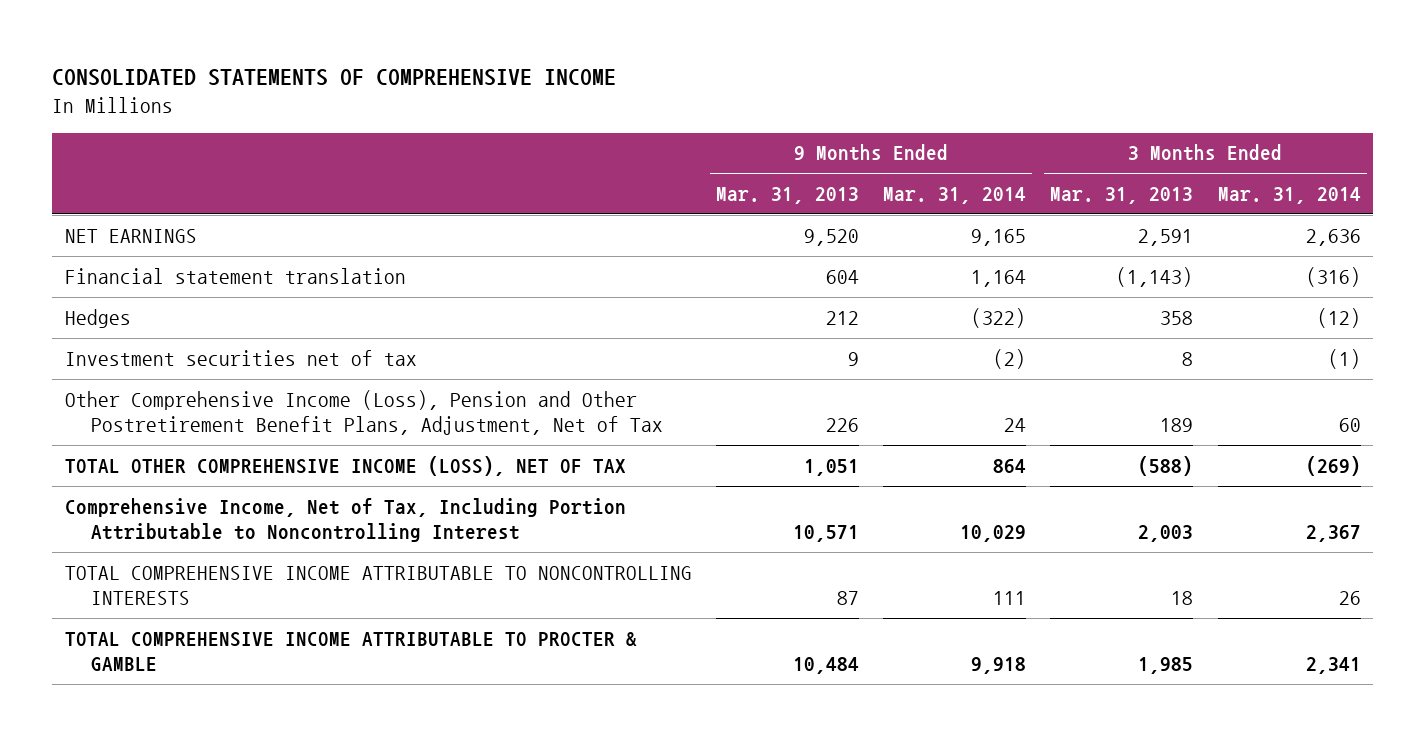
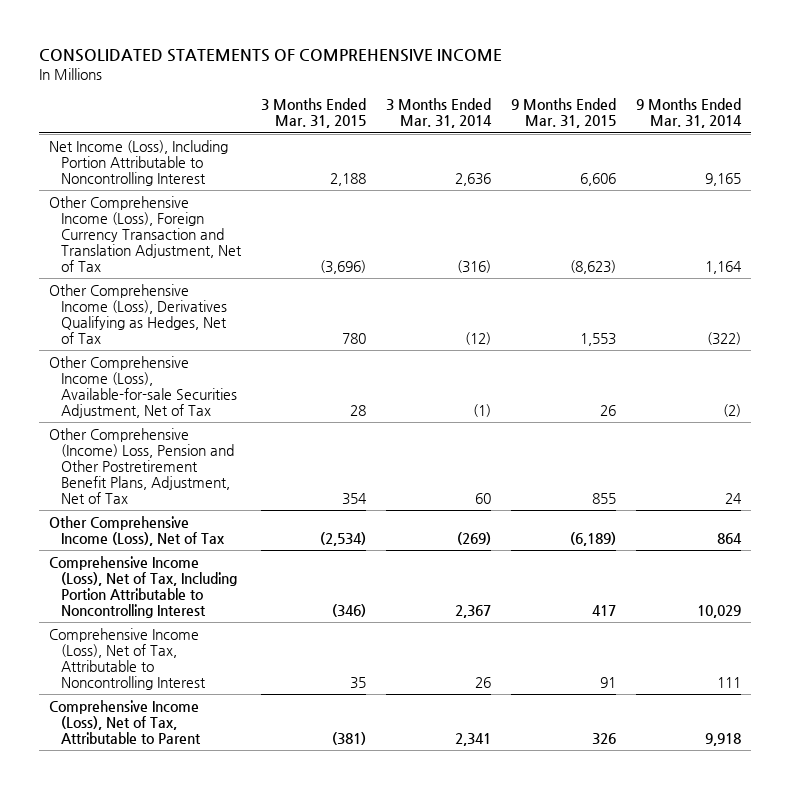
[715,186,859,204] Mar. 31, 2013 -> none
[1050,186,1194,204] Mar. 31, 2013 -> none
none -> [261,98,367,129] 3 Months Ended Mar. 31, 2015
none -> [511,98,617,129] 9 Months Ended Mar. 31, 2015
[64,228,197,243] NET EARNINGS -> [48,139,228,186] Net Income (Loss), Including Portion Attributable to Noncontrolling Interest
[64,267,406,284] Financial statement translation -> [48,195,243,272] Other Comprehensive Income (Loss), Foreign Currency Transaction and Translation Adjustment, Net of Tax
[64,308,131,328] Hedges -> [48,283,228,344] Other Comprehensive Income (Loss), Derivatives Qualifying as Hedges, Net of Tax
[64,349,417,366] Investment securities net of tax -> [48,355,238,418] Other Comprehensive Income (Loss), Available-for-sale Securities Adjustment, Net of Tax
[64,389,663,435] Other Comprehensive Income (Loss), Pension and Other Postretirement Benefit Plans, Adjustment, Net of Tax -> [48,427,235,504] Other Comprehensive (Income) Loss, Pension and Other Postretirement Benefit Plans, Adjustment, Net of Tax
[64,455,626,476] TOTAL OTHER COMPREHENSIVE INCOME (LOSS), NET OF TAX -> [48,515,226,546] Other Comprehensive Income (Loss), Net of Tax
[64,497,626,542] Comprehensive Income, Net of Tax, Including Portion Attributable to Noncontrolling Interest -> [48,555,238,618] Comprehensive Income (Loss), Net of Tax, Including Portion Attributable to Noncontrolling Interest
[64,565,692,605] TOTAL COMPREHENSIVE INCOME ATTRIBUTABLE TO NONCONTROLLING INTERESTS -> [48,627,207,690] Comprehensive Income (Loss), Net of Tax, Attributable to Noncontrolling Interest
[64,630,637,671] TOTAL COMPREHENSIVE INCOME ATTRIBUTABLE TO PROCTER & GAMBLE -> [48,699,202,744] Comprehensive Income (Loss), Net of Tax, Attributable to Parent

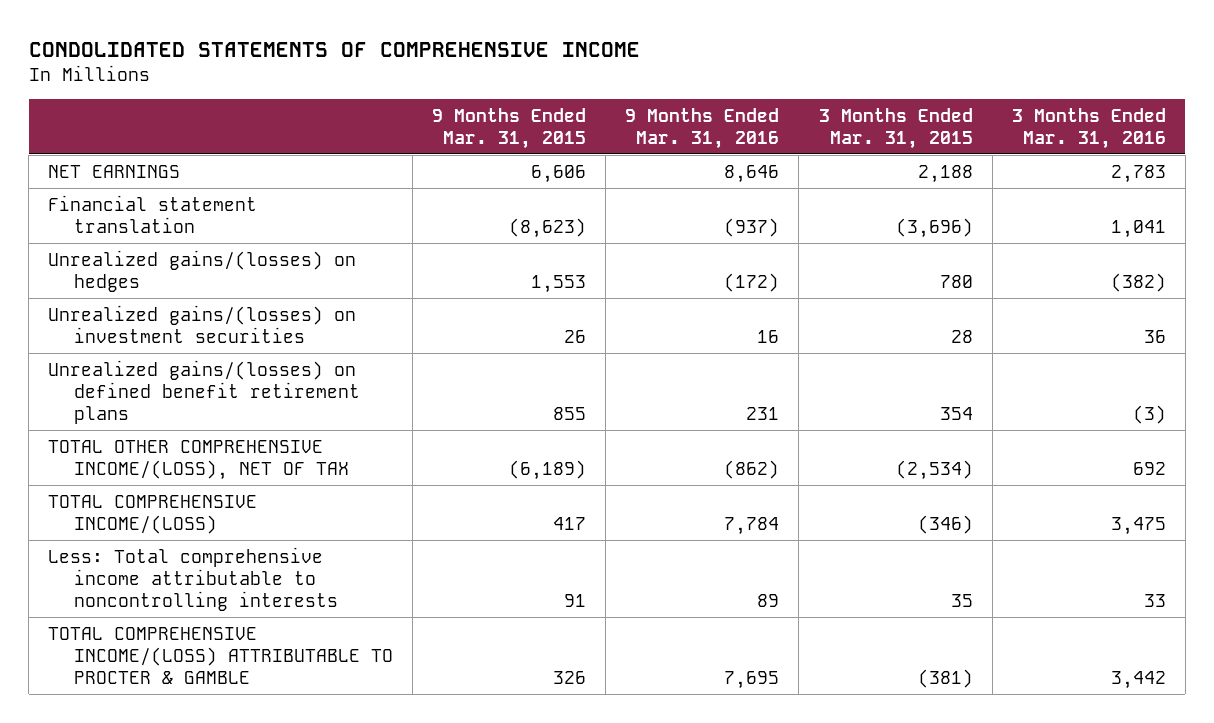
[38,49,502,63] CONSOLIDATED STATEMENTS OF COMPREHENSIVE INCOME -> [28,41,640,57] CONDOLIDATED STATEMENTS OF COMPREHENSIVE INCOME
[386,98,493,129] 3 Months Ended Mar. 31, 2014 -> none
[636,98,743,129] 9 Months Ended Mar. 31, 2014 -> none
none -> [625,107,780,149] 9 Months Ended Mar. 31, 2016
none -> [1011,107,1166,149] 3 Months Ended Mar. 31, 2016
[48,139,228,186] Net Income (Loss), Including Portion Attributable to Noncontrolling Interest -> [48,164,181,178] NET EARNINGS
[48,195,243,272] Other Comprehensive Income (Loss), Foreign Currency Transaction and Translation Adjustment, Net of Tax -> [48,194,258,233] Financial statement translation
[48,283,228,344] Other Comprehensive Income (Loss), Derivatives Qualifying as Hedges, Net of Tax -> [48,249,357,292] Unrealized gains/(losses) on hedges
[48,355,238,418] Other Comprehensive Income (Loss), Available-for-sale Securities Adjustment, Net of Tax -> [48,304,357,343] Unrealized gains/(losses) on investment securities
[48,427,235,504] Other Comprehensive (Income) Loss, Pension and Other Postretirement Benefit Plans, Adjustment, Net of Tax -> [48,359,360,424] Unrealized gains/(losses) on defined benefit retirement plans
[48,515,226,546] Other Comprehensive Income (Loss), Net of Tax -> [48,439,349,480] TOTAL OTHER COMPREHENSIVE INCOME/(LOSS), NET OF TAX
[48,555,238,618] Comprehensive Income (Loss), Net of Tax, Including Portion Attributable to Noncontrolling Interest -> [48,494,258,534] TOTAL COMPREHENSIVE INCOME/(LOSS)
[48,627,207,690] Comprehensive Income (Loss), Net of Tax, Attributable to Noncontrolling Interest -> [48,546,338,611] Less: Total comprehensive income attributable to noncontrolling interests
[48,699,202,744] Comprehensive Income (Loss), Net of Tax, Attributable to Parent -> [48,626,393,684] TOTAL COMPREHENSIVE INCOME/(LOSS) ATTRIBUTABLE TO PROCTER & GAMBLE

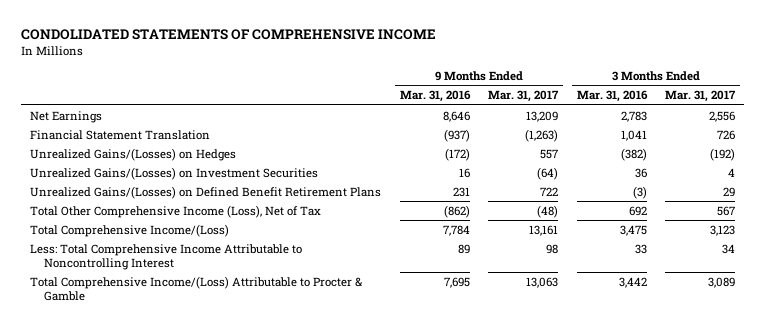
[432,107,587,149] 9 Months Ended Mar. 31, 2015 -> none
[818,107,973,149] 3 Months Ended Mar. 31, 2015 -> none
none -> [488,90,560,103] Mar. 31, 2017
none -> [664,90,736,103] Mar. 31, 2017
[48,164,181,178] NET EARNINGS -> [30,110,103,123] Net Earnings
[48,194,258,233] Financial statement translation -> [30,129,211,140] Financial Statement Translation
[48,249,357,292] Unrealized gains/(losses) on hedges -> [30,147,237,161] Unrealized Gains/(Losses) on Hedges
[48,304,357,343] Unrealized gains/(losses) on investment securities -> [30,166,319,180] Unrealized Gains/(Losses) on Investment Securities
[48,359,360,424] Unrealized gains/(losses) on defined benefit retirement plans -> [30,185,382,199] Unrealized Gains/(Losses) on Defined Benefit Retirement Plans
[48,439,349,480] TOTAL OTHER COMPREHENSIVE INCOME/(LOSS), NET OF TAX -> [30,204,322,218] Total Other Comprehensive Income (Loss), Net of Tax
[48,494,258,534] TOTAL COMPREHENSIVE INCOME/(LOSS) -> [30,223,230,237] Total Comprehensive Income/(Loss)
[48,546,338,611] Less: Total comprehensive income attributable to noncontrolling interests -> [30,243,303,270] Less: Total Comprehensive Income Attributable to Noncontrolling Interest
[48,626,393,684] TOTAL COMPREHENSIVE INCOME/(LOSS) ATTRIBUTABLE TO PROCTER & GAMBLE -> [30,275,363,301] Total Comprehensive Income/(Loss) Attributable to Procter & Gamble

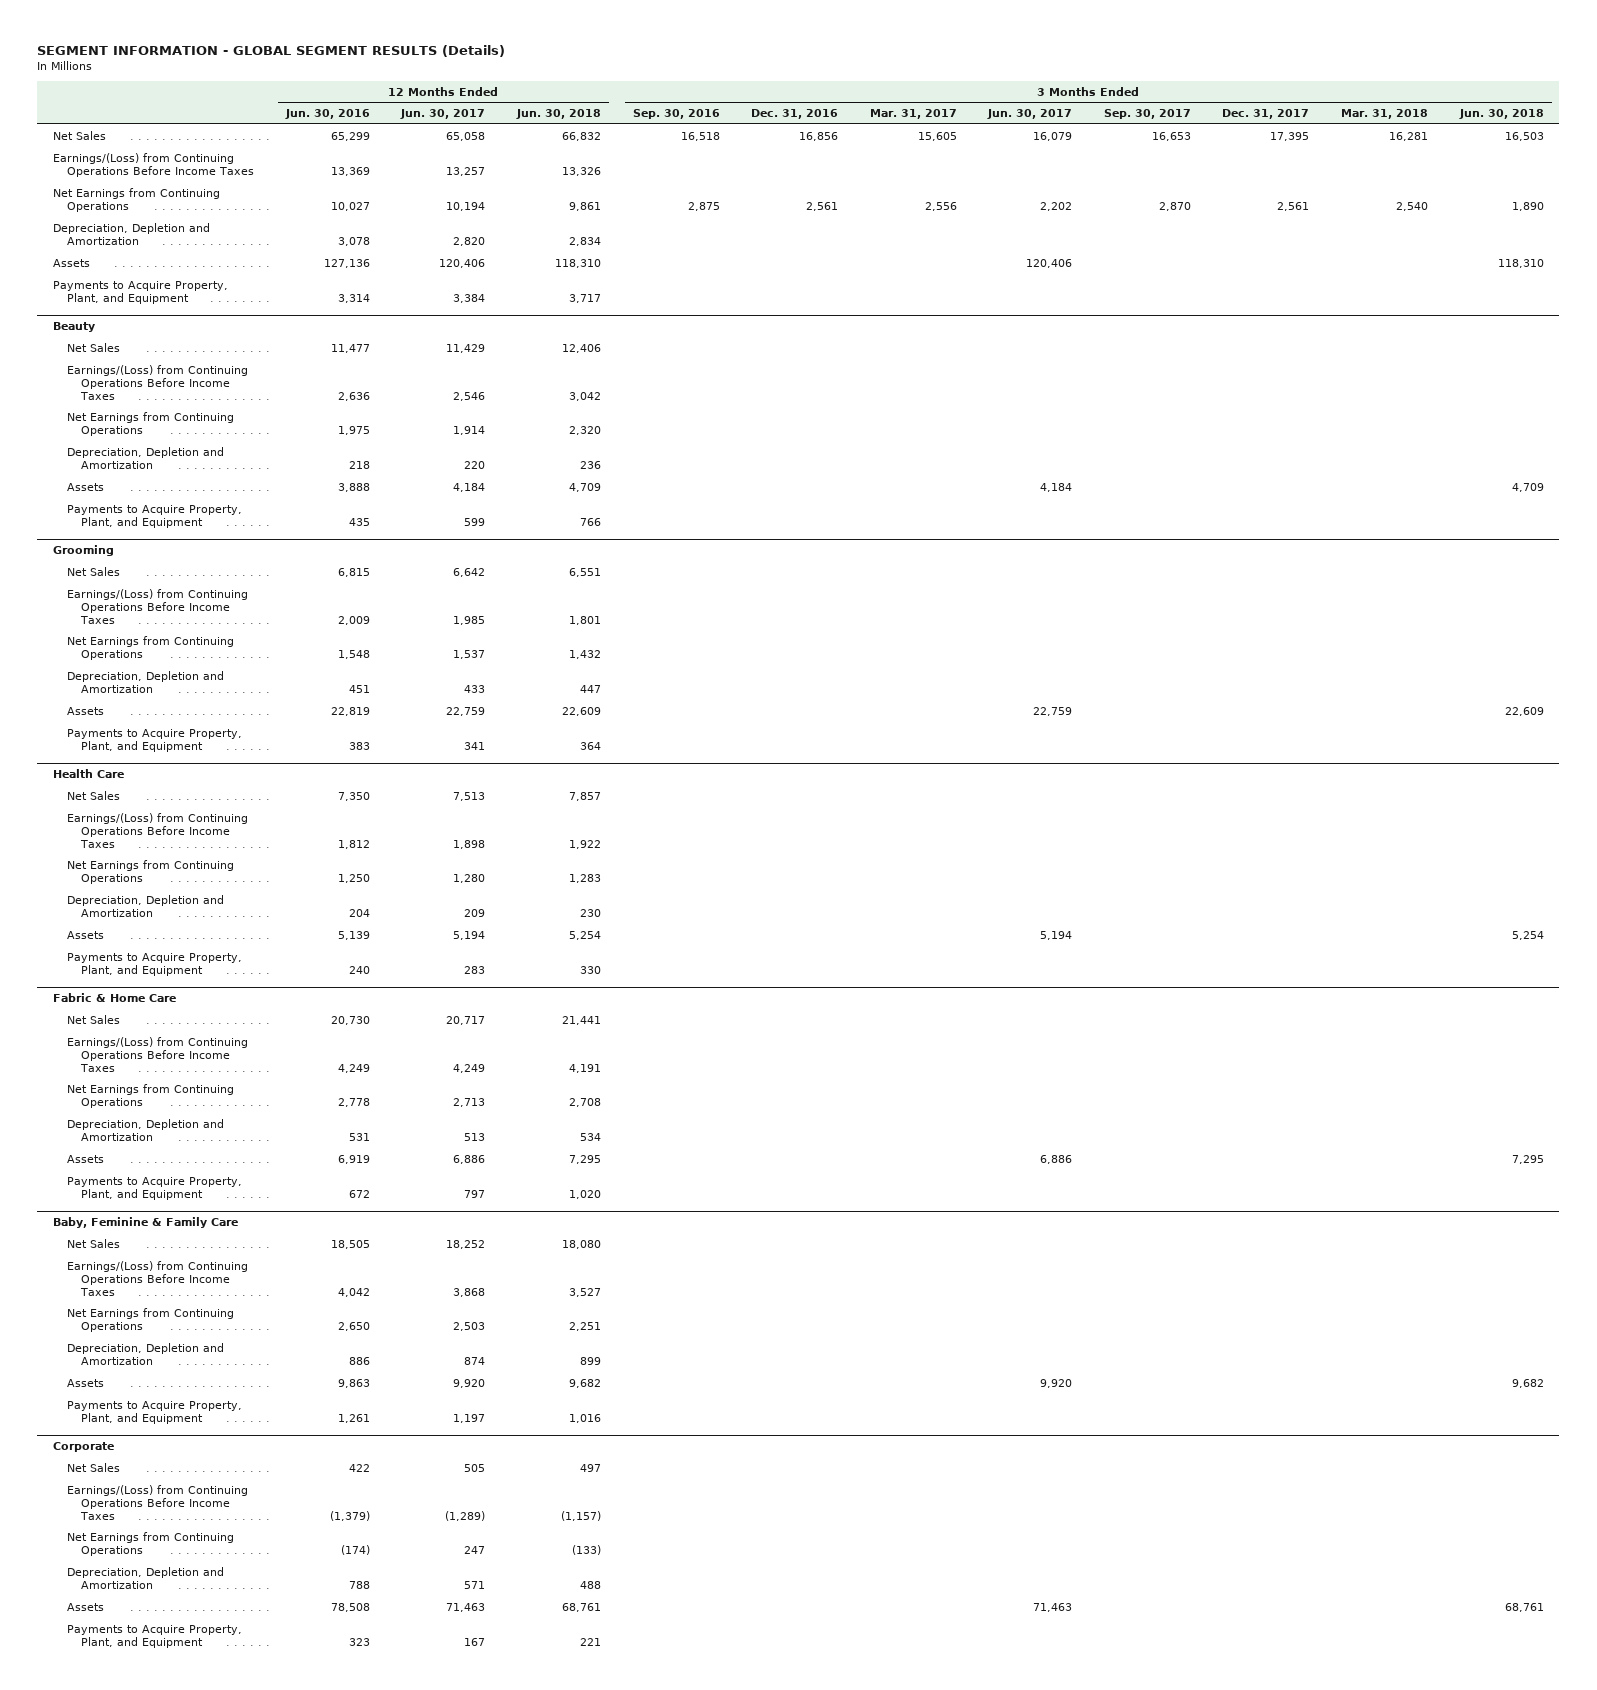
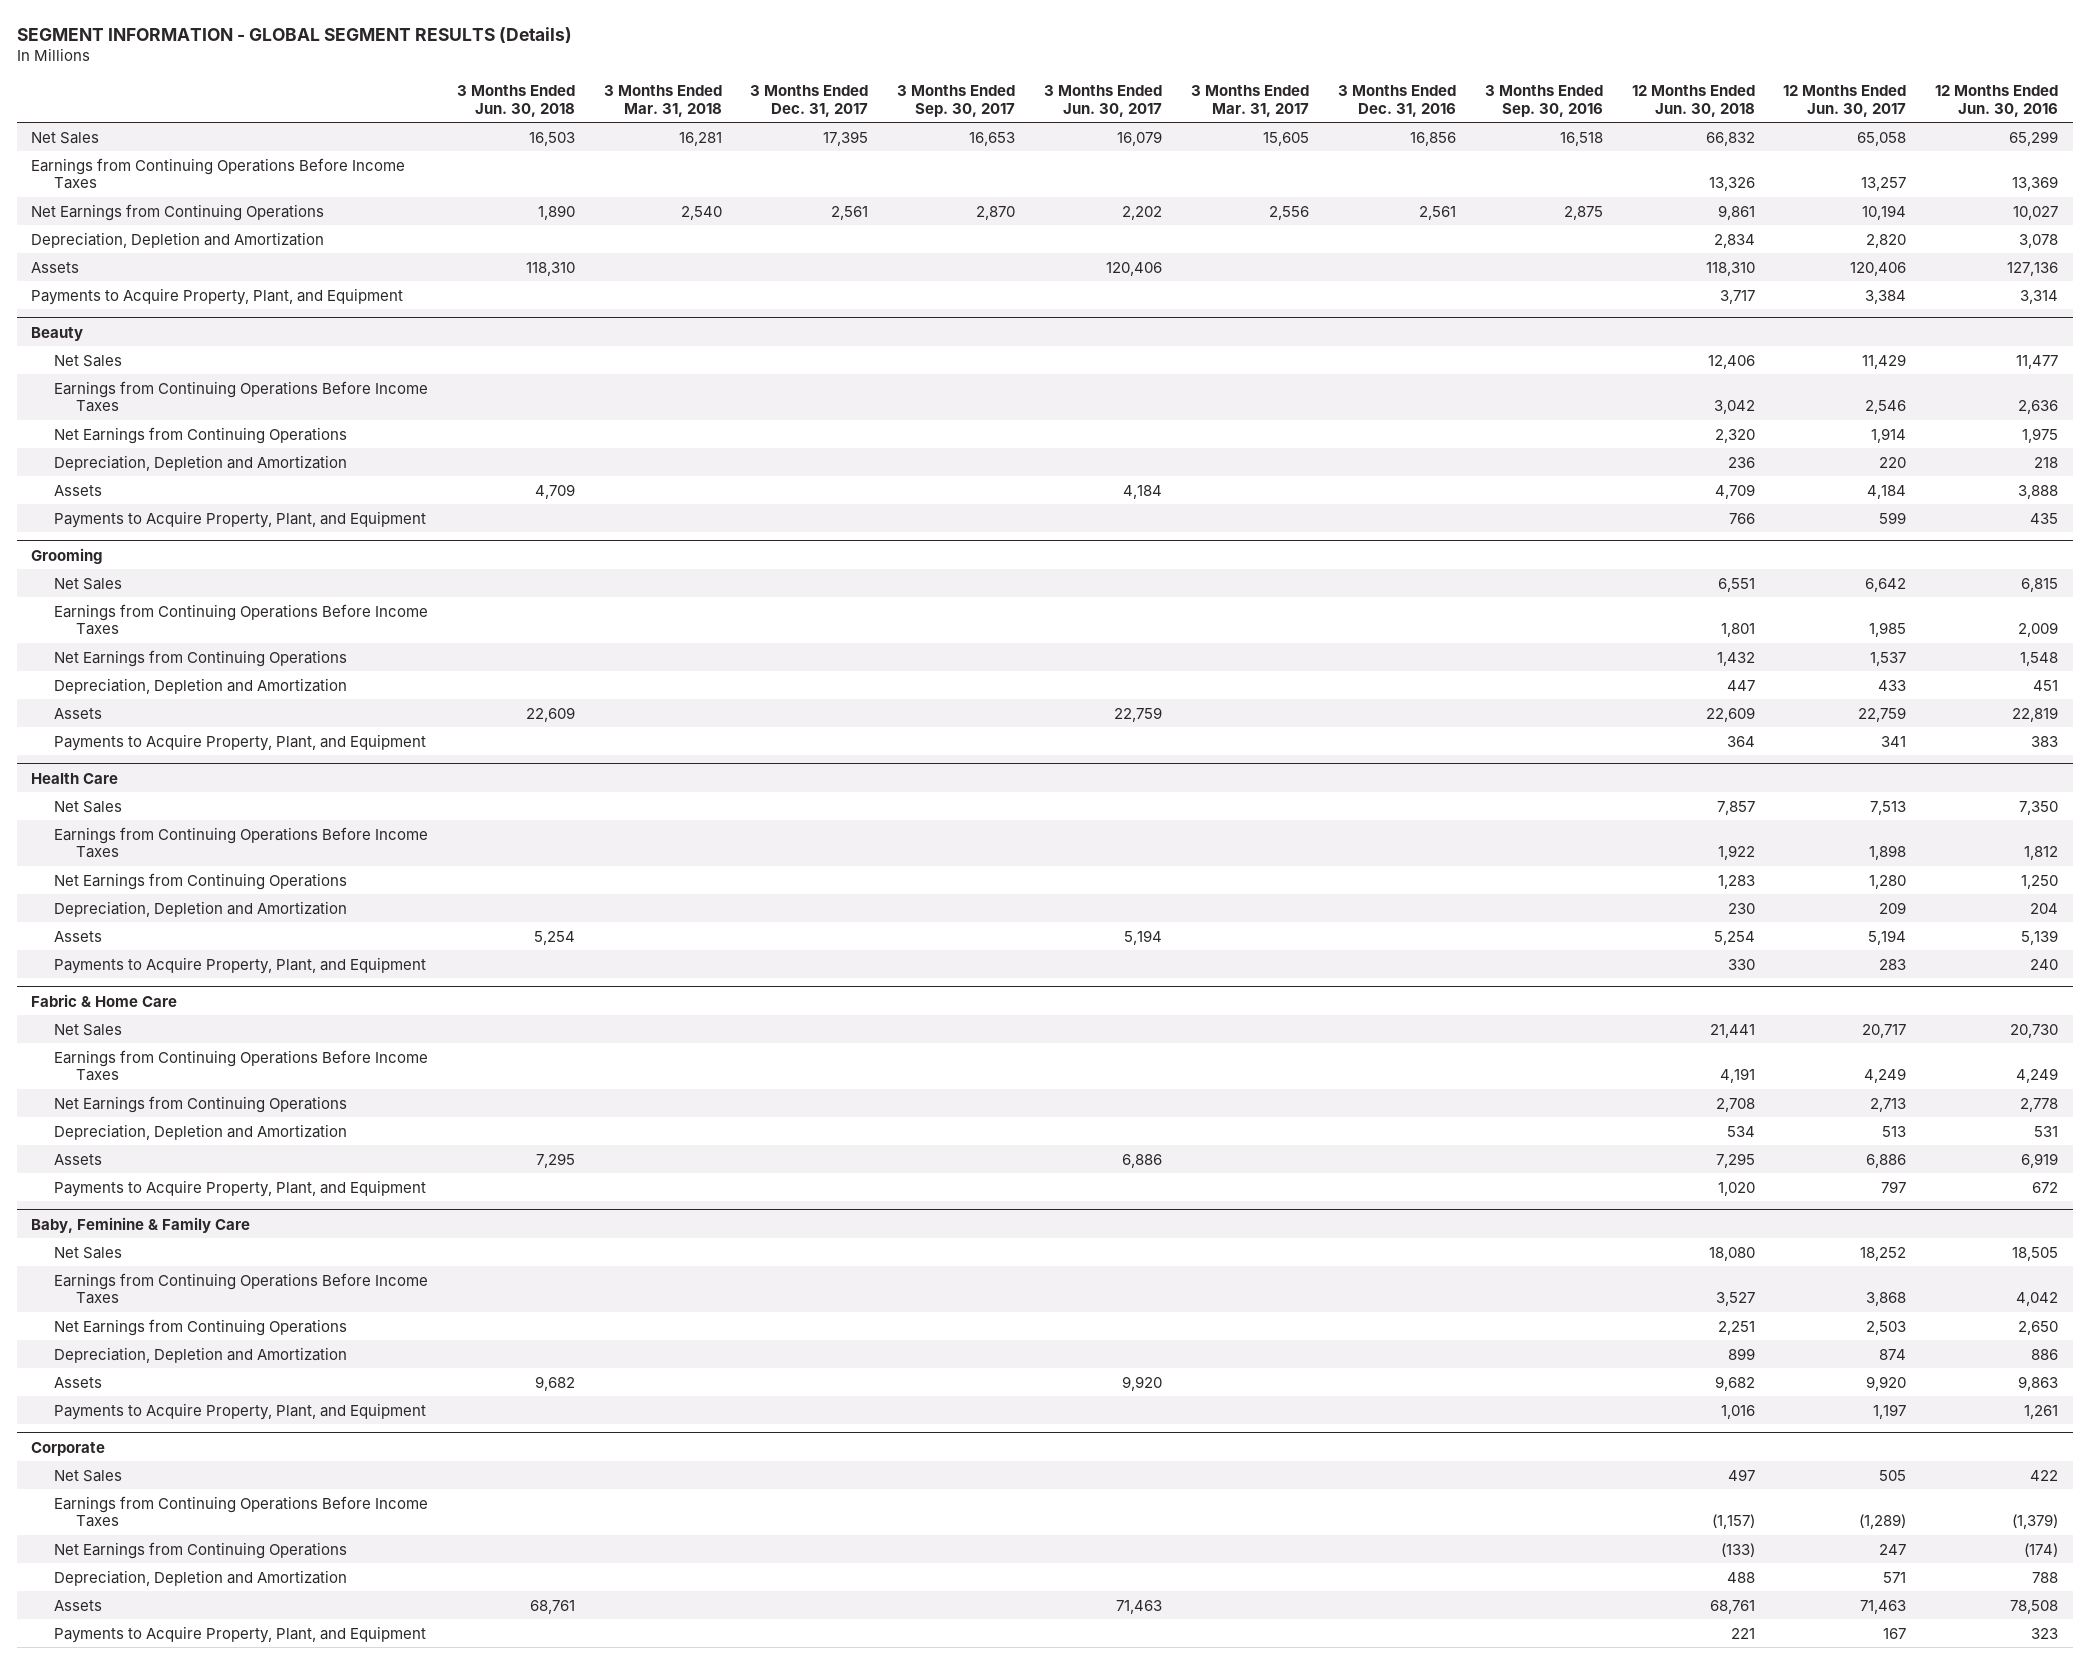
[53,152,255,177] Earnings/(Loss) from Continuing Operations Before Income Taxes -> [31,157,406,190] Earnings from Continuing Operations Before Income Taxes
[67,364,249,400] Earnings/(Loss) from Continuing Operations Before Income Taxes -> [53,380,428,413] Earnings from Continuing Operations Before Income Taxes
[67,588,249,624] Earnings/(Loss) from Continuing Operations Before Income Taxes -> [53,603,428,636] Earnings from Continuing Operations Before Income Taxes
[67,812,249,848] Earnings/(Loss) from Continuing Operations Before Income Taxes -> [53,826,428,859] Earnings from Continuing Operations Before Income Taxes
[67,1036,249,1072] Earnings/(Loss) from Continuing Operations Before Income Taxes -> [53,1049,428,1082] Earnings from Continuing Operations Before Income Taxes
[67,1260,249,1296] Earnings/(Loss) from Continuing Operations Before Income Taxes -> [53,1272,428,1305] Earnings from Continuing Operations Before Income Taxes
[67,1484,249,1520] Earnings/(Loss) from Continuing Operations Before Income Taxes -> [53,1495,428,1528] Earnings from Continuing Operations Before Income Taxes

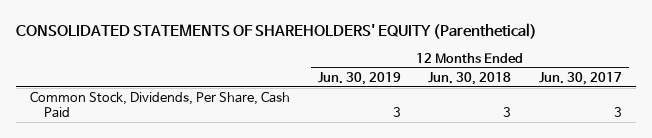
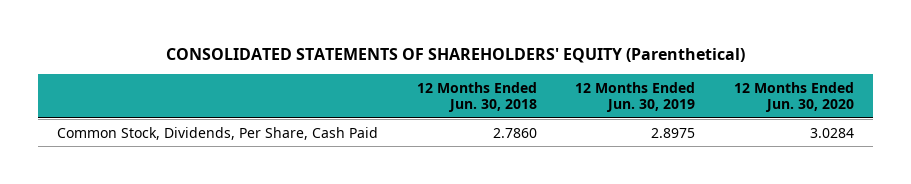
[539,72,623,86] Jun. 30, 2017 -> none
none -> [734,81,855,113] 12 Months Ended Jun. 30, 2020
[392,107,401,118] 3 -> [651,127,696,138] 2.8975
[503,107,512,118] 3 -> [492,127,537,138] 2.7860

